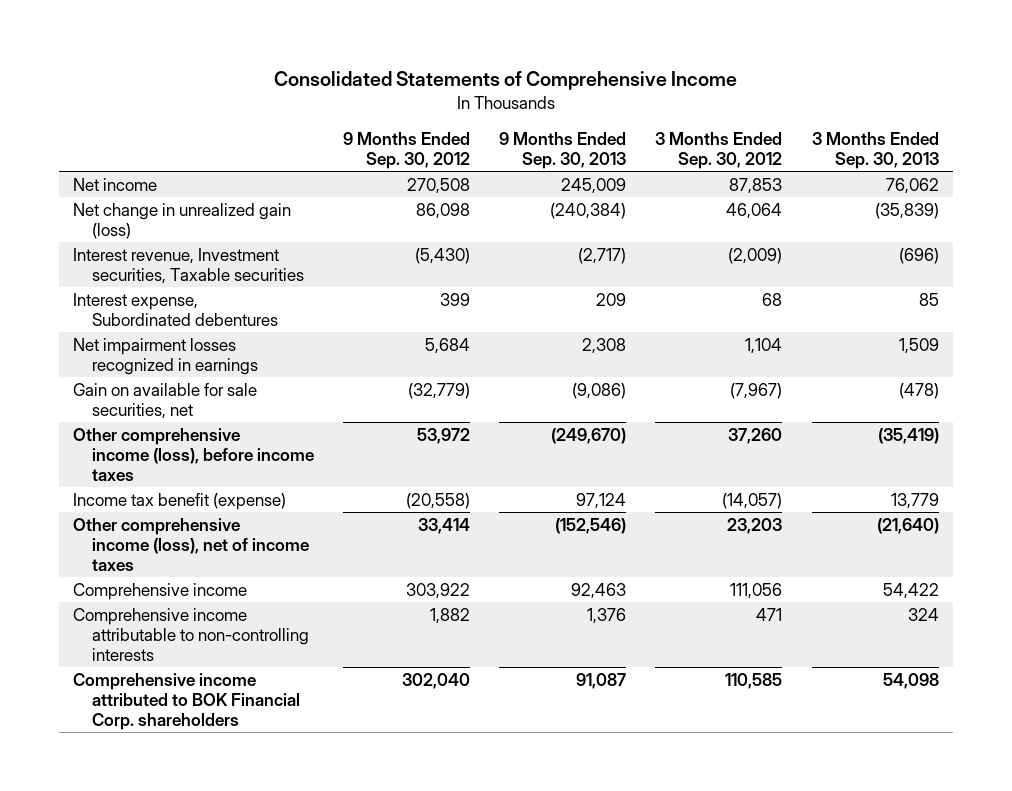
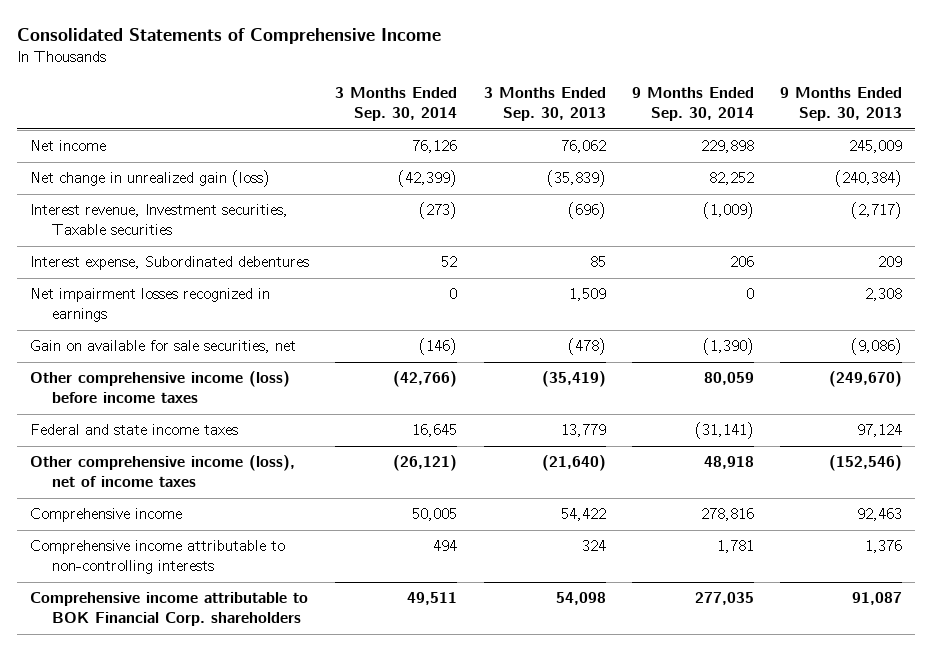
[343,131,471,169] 9 Months Ended Sep. 30, 2012 -> none
[655,131,783,169] 3 Months Ended Sep. 30, 2012 -> none
none -> [335,87,458,122] 3 Months Ended Sep. 30, 2014
none -> [631,87,754,122] 9 Months Ended Sep. 30, 2014
[73,427,315,481] Other comprehensive income (loss), before income taxes -> [30,371,291,404] Other comprehensive income (loss) before income taxes
[73,492,287,510] Income tax benefit (expense) -> [30,424,239,436] Federal and state income taxes
[73,672,301,730] Comprehensive income attributed to BOK Financial Corp. shareholders -> [30,592,309,627] Comprehensive income attributable to BOK Financial Corp. shareholders

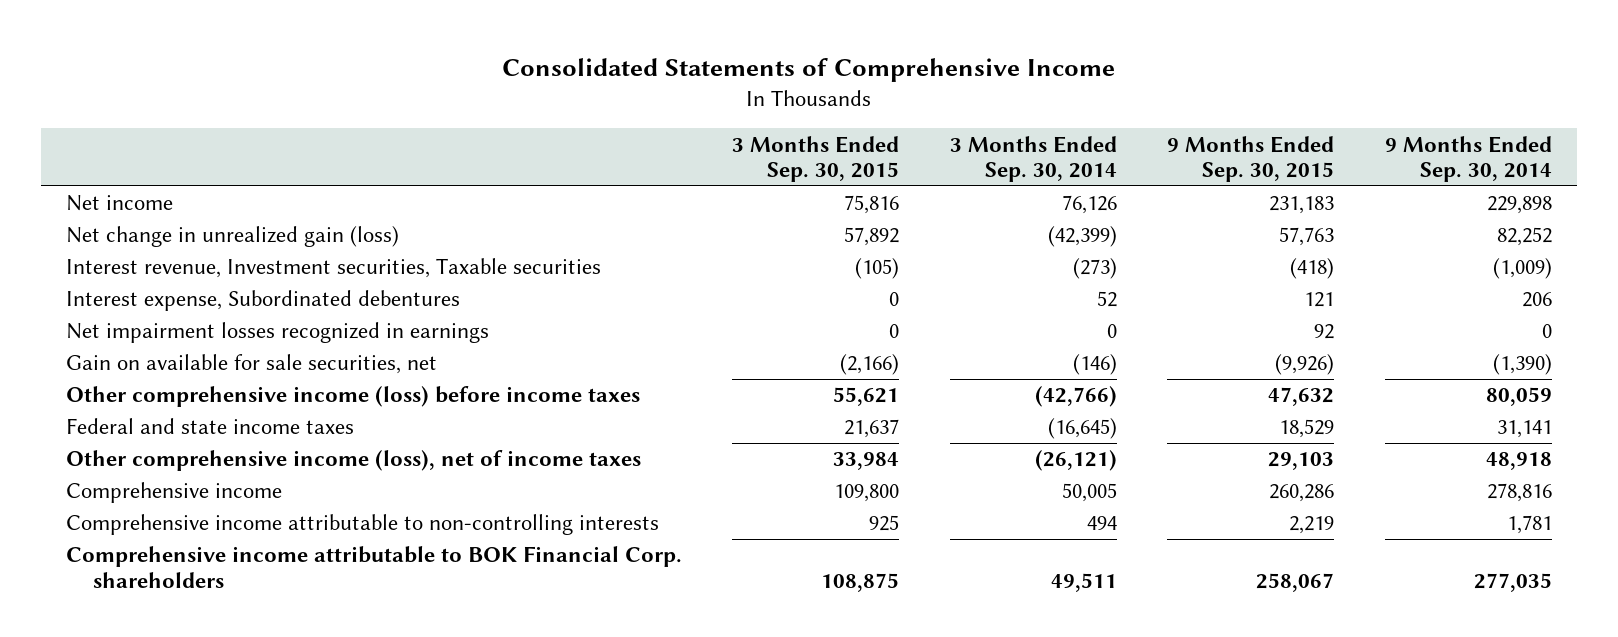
[483,87,606,122] 3 Months Ended Sep. 30, 2013 -> none
[779,87,902,122] 9 Months Ended Sep. 30, 2013 -> none
none -> [732,135,900,183] 3 Months Ended Sep. 30, 2015
none -> [1167,135,1335,183] 9 Months Ended Sep. 30, 2015
[412,424,458,438] 16,645 -> [1047,418,1117,440] (16,645)
[694,422,754,440] (31,141) -> [1496,420,1552,439] 31,141

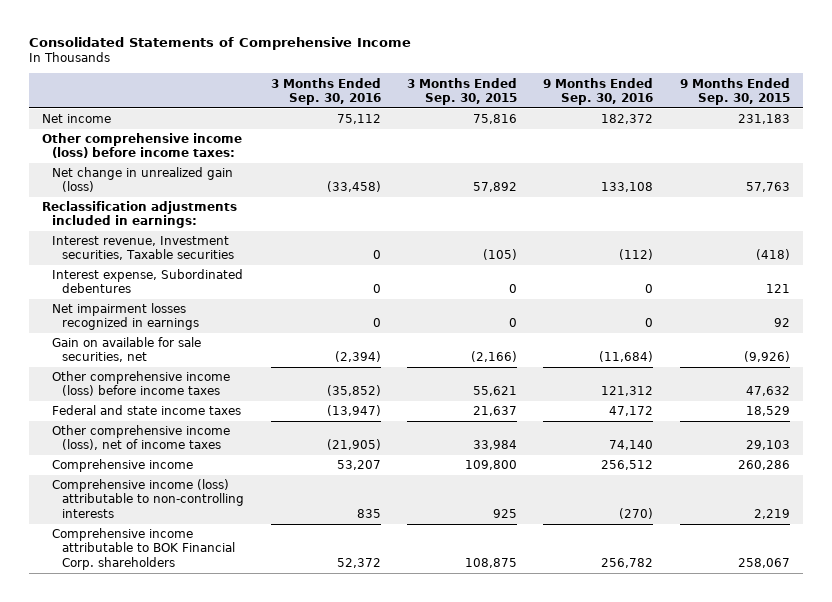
[949,135,1117,183] 3 Months Ended Sep. 30, 2014 -> none
[1384,135,1552,183] 9 Months Ended Sep. 30, 2014 -> none
none -> [270,77,381,105] 3 Months Ended Sep. 30, 2016
none -> [543,77,654,105] 9 Months Ended Sep. 30, 2016
none -> [42,133,243,159] Other comprehensive income (loss) before income taxes:
none -> [42,201,238,229] Reclassification adjustments included in earnings:
[66,514,660,536] Comprehensive income attributable to non-controlling interests -> [52,479,245,518] Comprehensive income (loss) attributable to non-controlling interests

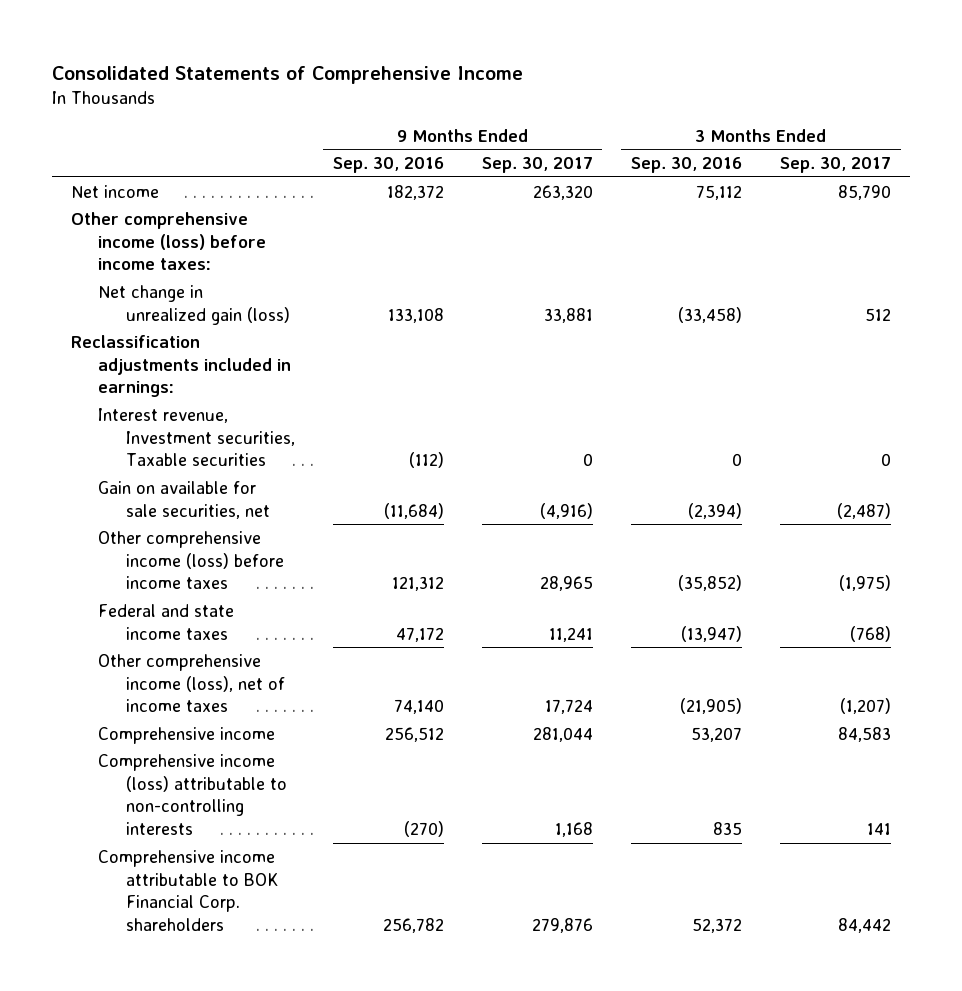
[407,77,518,105] 3 Months Ended Sep. 30, 2015 -> none
[679,77,790,105] 9 Months Ended Sep. 30, 2015 -> none
none -> [481,156,593,173] Sep. 30, 2017
none -> [780,156,892,173] Sep. 30, 2017
[52,269,244,294] Interest expense, Subordinated debentures -> none
[52,303,200,331] Net impairment losses recognized in earnings -> none

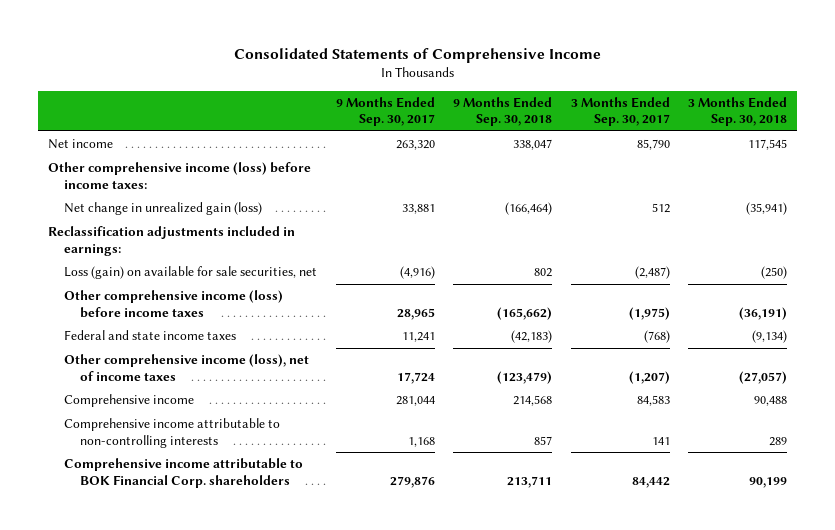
[332,156,444,173] Sep. 30, 2016 -> none
[631,156,743,173] Sep. 30, 2016 -> none
none -> [453,96,553,127] 9 Months Ended Sep. 30, 2018
none -> [688,96,788,127] 3 Months Ended Sep. 30, 2018
[98,407,295,467] Interest revenue, Investment securities, Taxable securities -> none
[98,480,270,519] Gain on available for sale securities, net -> [64,266,318,280] Loss (gain) on available for sale securities, net
[98,753,287,836] Comprehensive income (loss) attributable to non-controlling interests -> [64,418,281,448] Comprehensive income attributable to non-controlling interests

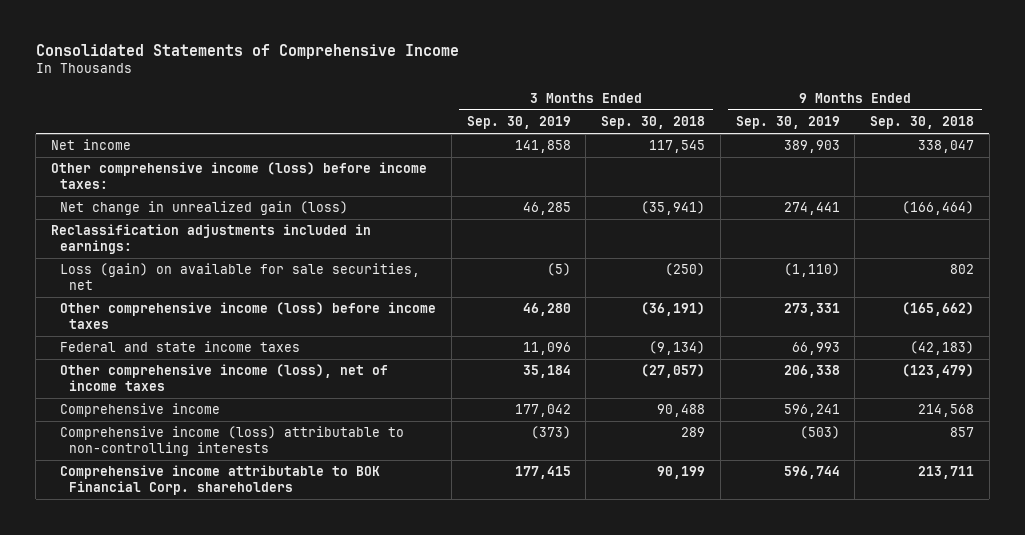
[335,96,435,127] 9 Months Ended Sep. 30, 2017 -> none
[570,96,670,127] 3 Months Ended Sep. 30, 2017 -> none
none -> [466,116,571,130] Sep. 30, 2019
none -> [735,116,840,130] Sep. 30, 2019
[64,418,281,448] Comprehensive income attributable to non-controlling interests -> [60,426,405,456] Comprehensive income (loss) attributable to non-controlling interests

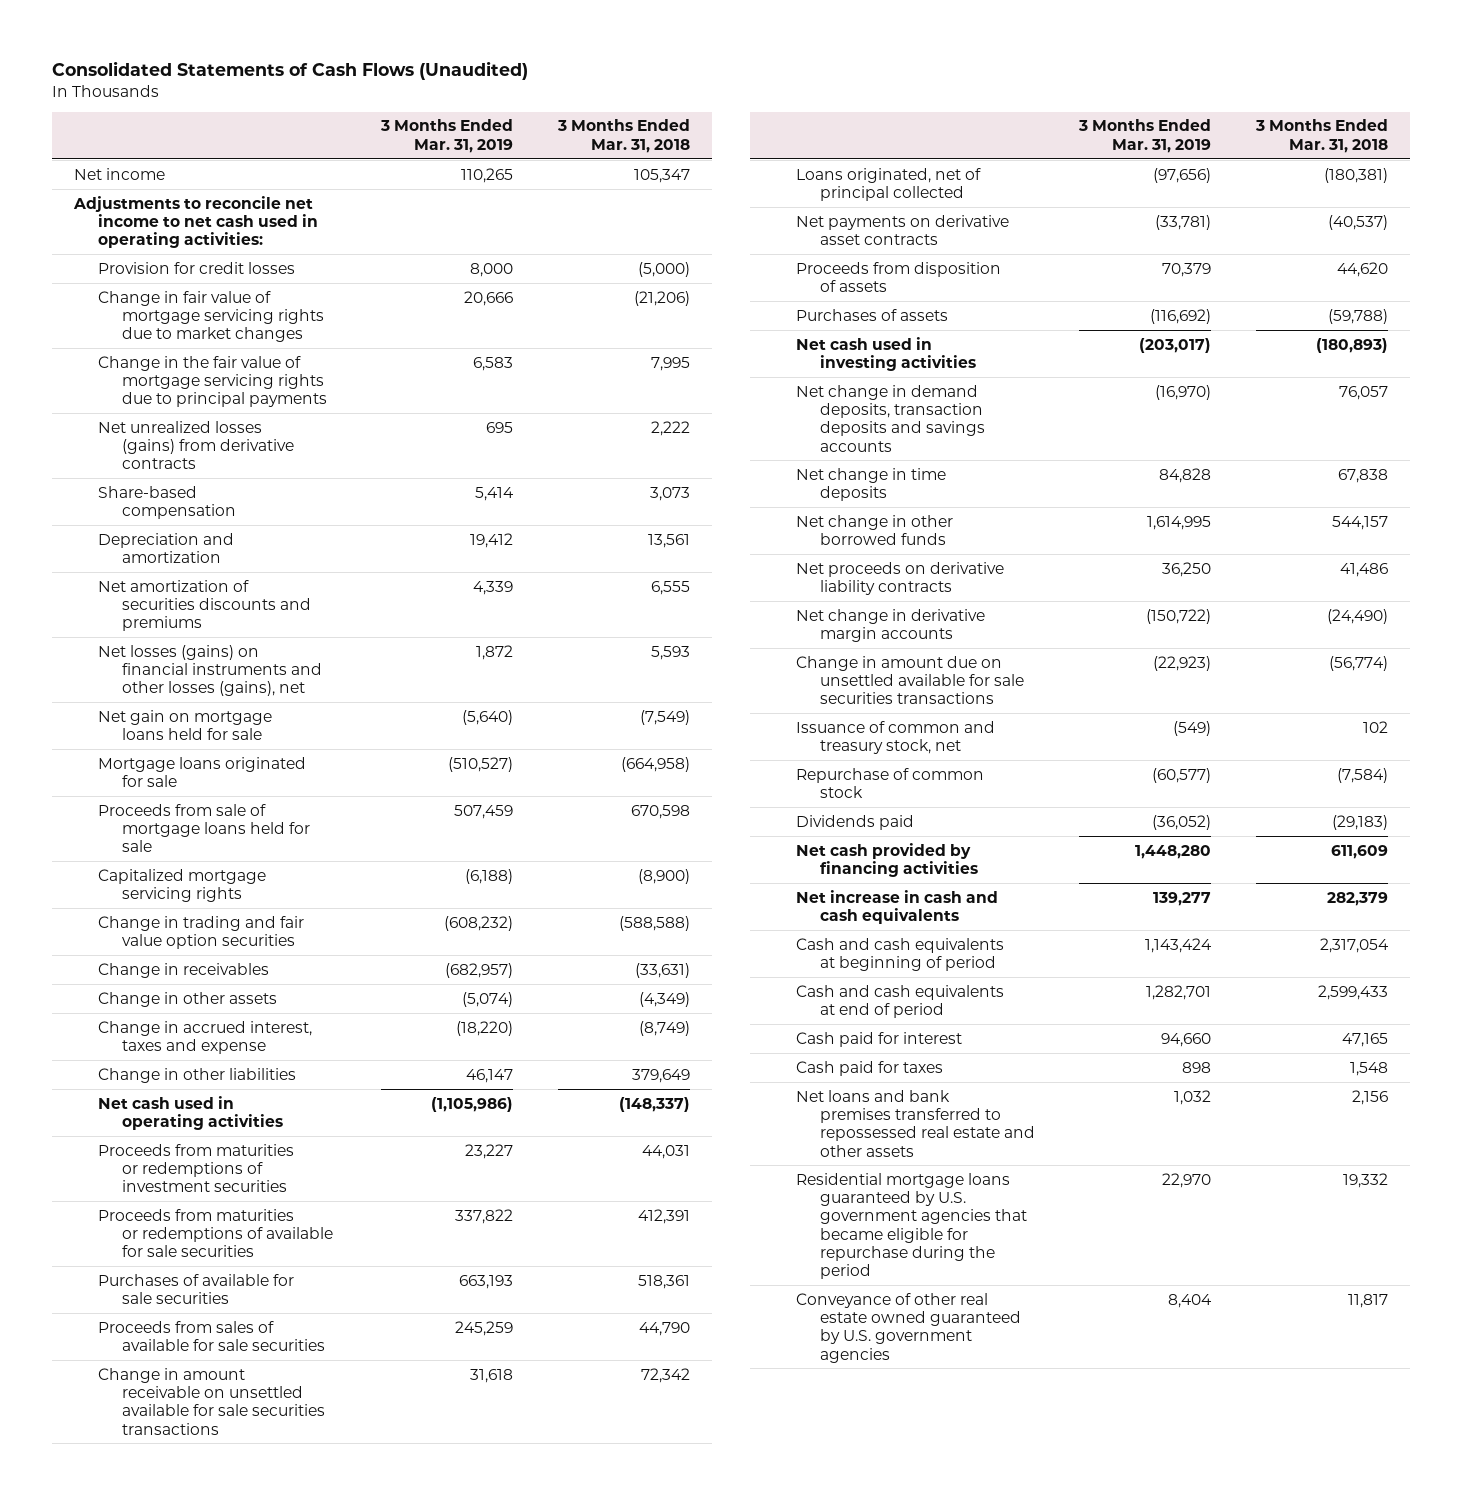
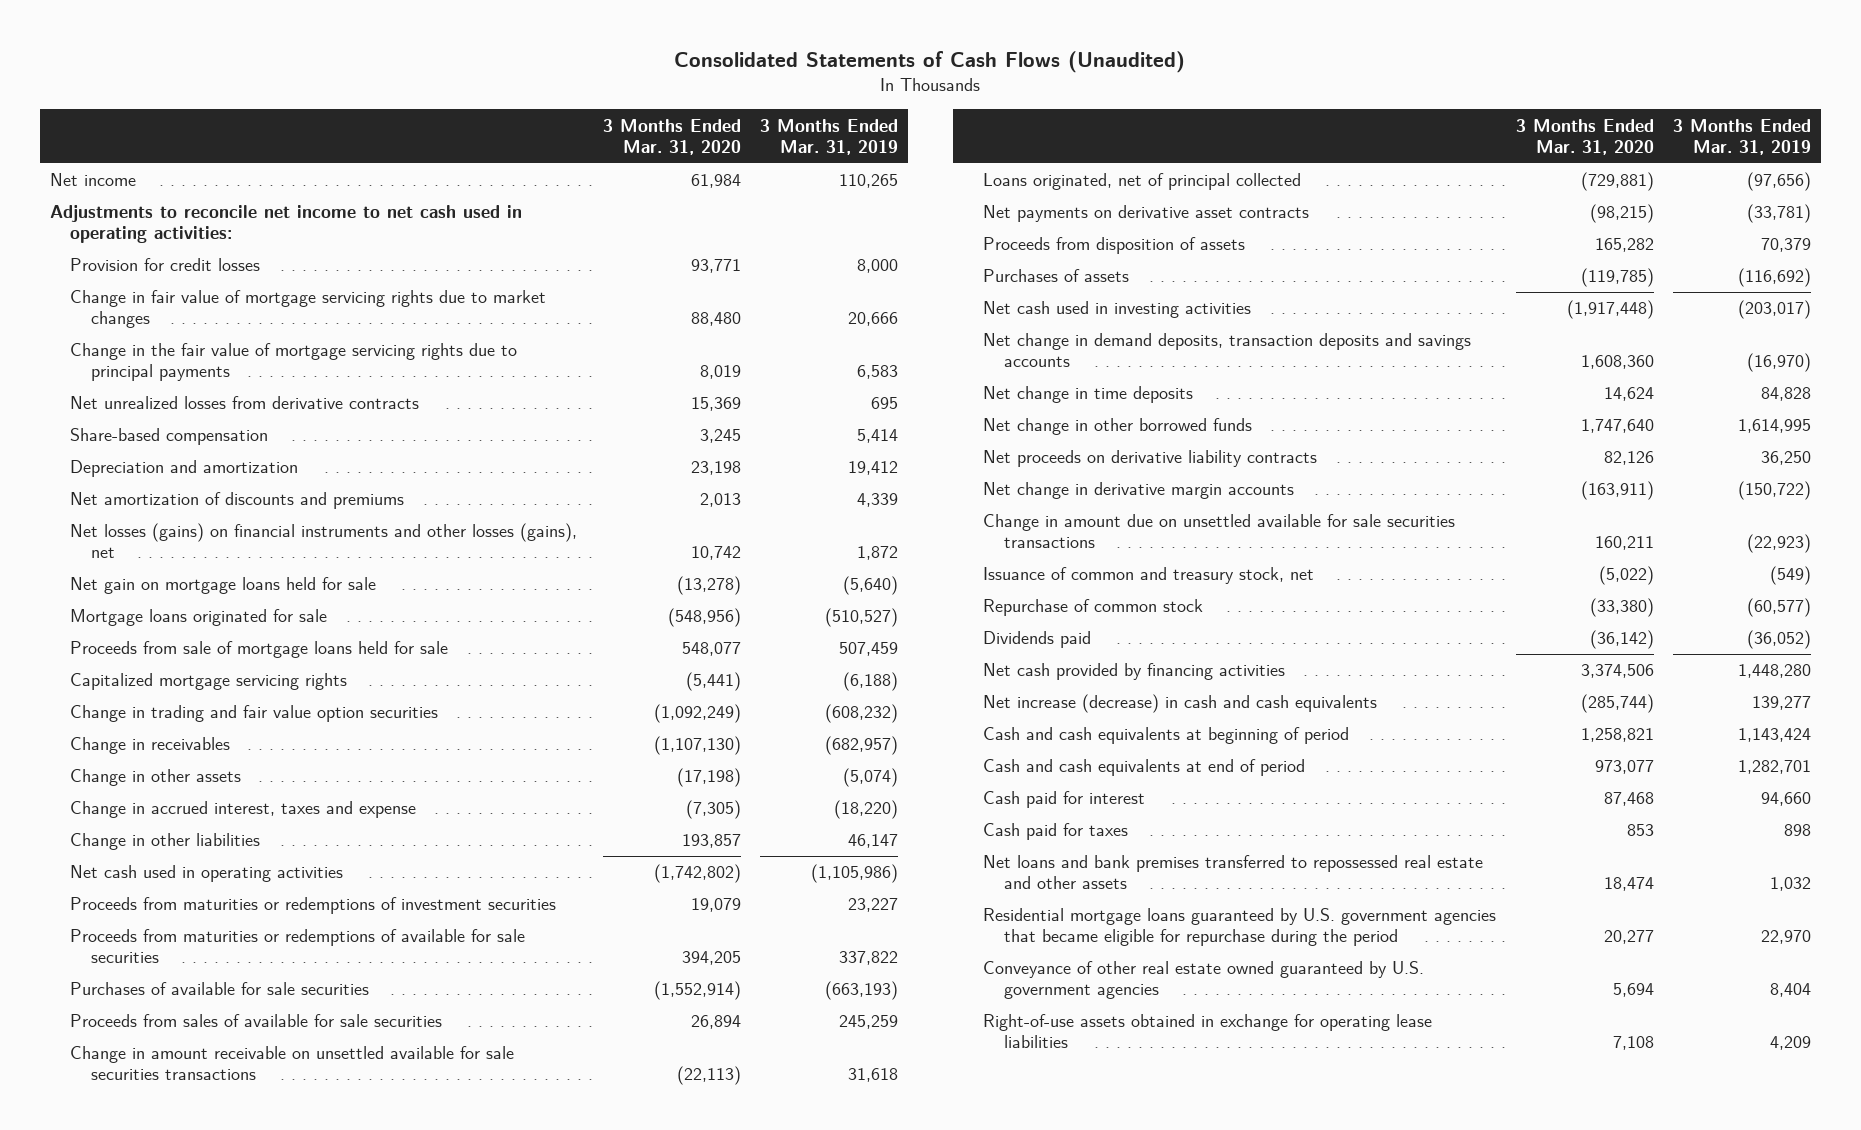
[556,119,690,153] 3 Months Ended Mar. 31, 2018 -> none
none -> [602,118,741,155] 3 Months Ended Mar. 31, 2020
[98,420,294,470] Net unrealized losses (gains) from derivative contracts -> [70,396,420,410] Net unrealized losses from derivative contracts
[98,579,311,632] Net amortization of securities discounts and premiums -> [70,492,405,510] Net amortization of discounts and premiums
[459,1274,514,1289] 663,193 -> [825,981,899,1001] (663,193)
[795,889,998,924] Net increase in cash and cash equivalents -> [983,694,1378,714] Net increase (decrease) in cash and cash equivalents
none -> [983,1014,1433,1049] Right-of-use assets obtained in exchange for operating lease liabilities

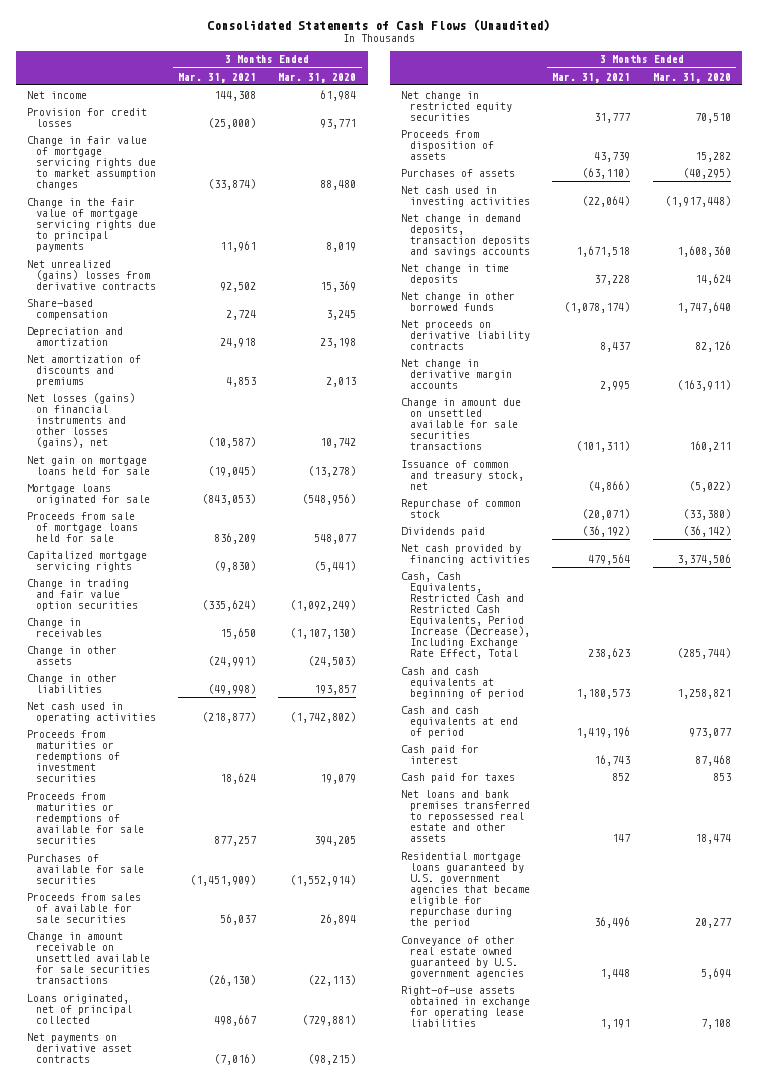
[760,118,899,155] 3 Months Ended Mar. 31, 2019 -> none
none -> [178,72,257,83] Mar. 31, 2021
[49,205,522,244] Adjustments to reconcile net income to net cash used in operating activities: -> none
[70,290,547,329] Change in fair value of mortgage servicing rights due to market changes -> [26,135,156,191] Change in fair value of mortgage servicing rights due to market assumption changes
[70,396,420,410] Net unrealized losses from derivative contracts -> [26,259,156,290] Net unrealized (gains) losses from derivative contracts
[70,801,417,819] Change in accrued interest, taxes and expense -> none
[676,768,741,788] (17,198) -> [308,655,357,667] (24,503)
none -> [401,90,513,121] Net change in restricted equity securities
[1594,238,1654,253] 165,282 -> [694,151,731,162] 15,282
[1580,268,1654,288] (119,785) -> [682,167,731,179] (40,295)
[983,694,1378,714] Net increase (decrease) in cash and cash equivalents -> [401,571,531,660] Cash, Cash Equivalents, Restricted Cash and Restricted Cash Equivalents, Period Increase (Decrease), Including Exchange Rate Effect, Total

